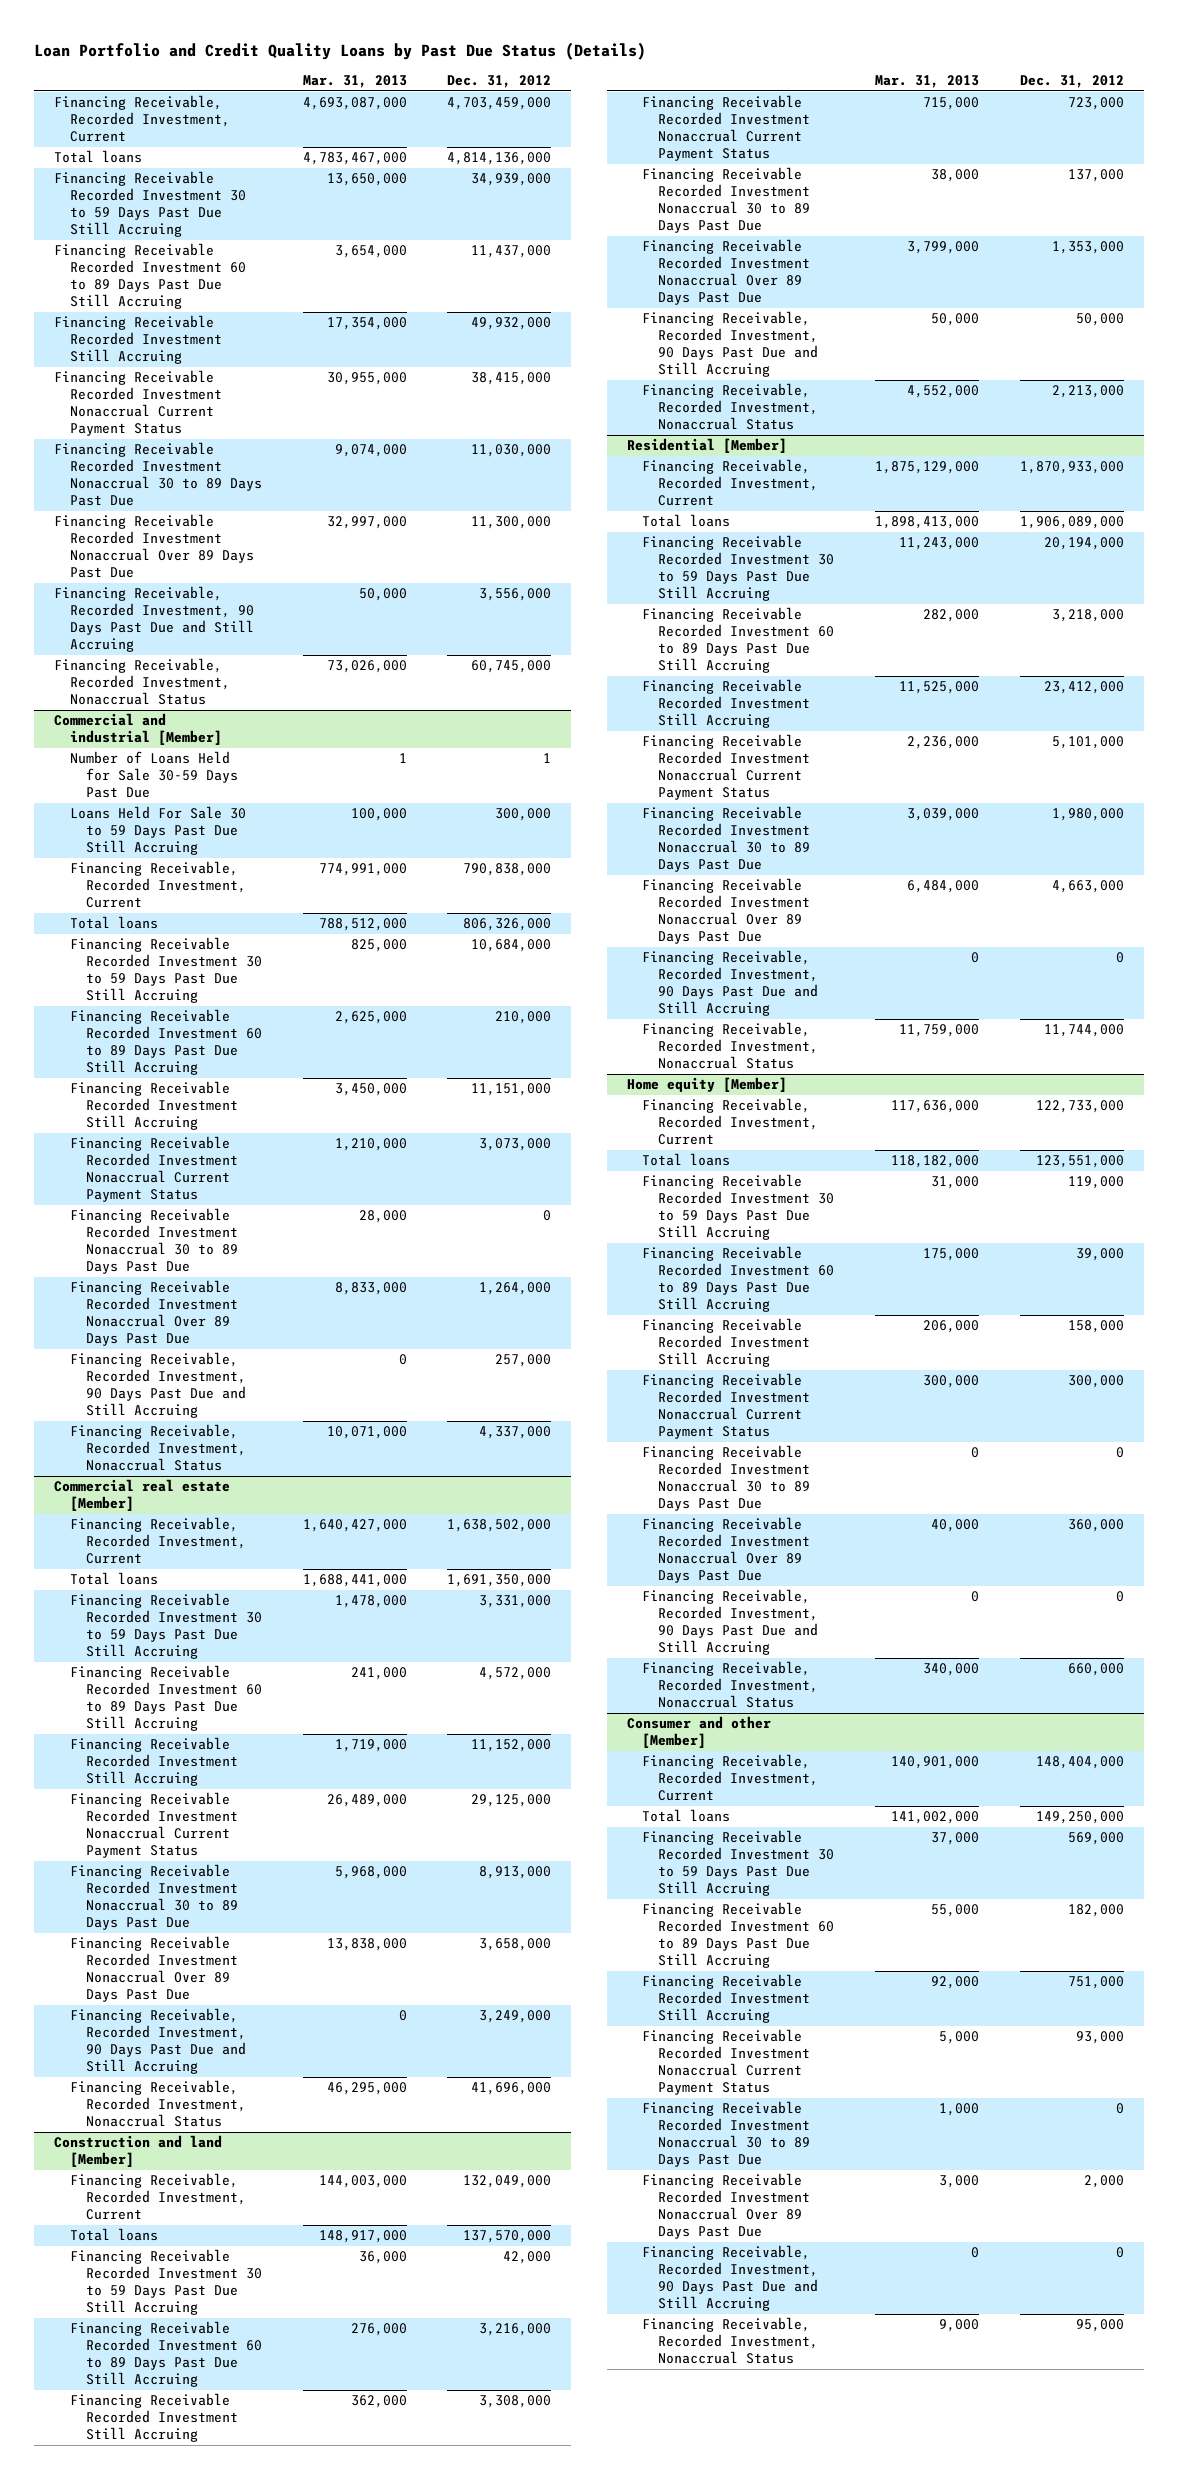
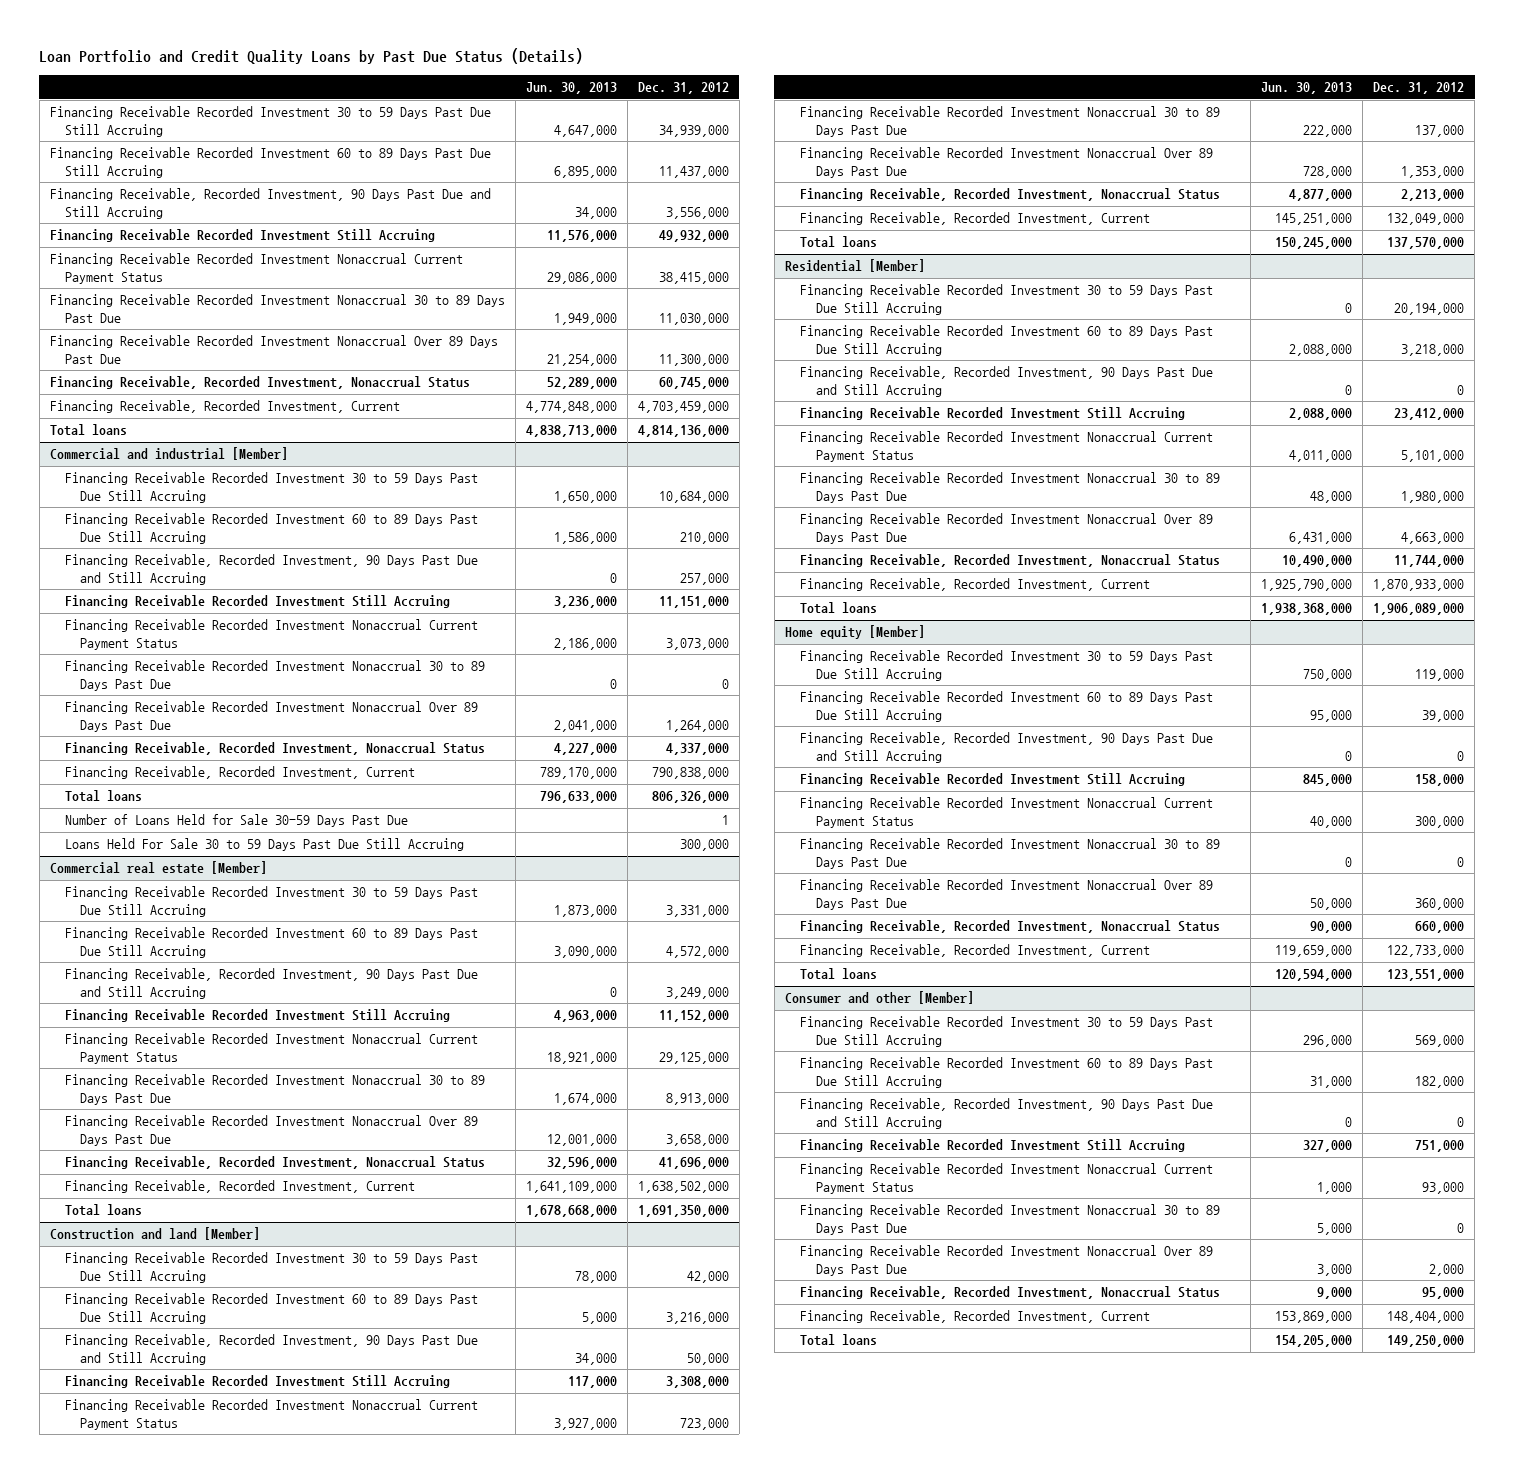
[302,75,407,89] Mar. 31, 2013 -> none
none -> [525,82,617,95] Jun. 30, 2013
[54,586,254,653] Financing Receivable, Recorded Investment, 90 Days Past Due and Still Accruing -> [49,188,491,219] Financing Receivable, Recorded Investment, 90 Days Past Due and Still Accruing
[54,95,230,143] Financing Receivable, Recorded Investment, Current -> [49,400,400,414] Financing Receivable, Recorded Investment, Current
[54,150,143,164] Total loans -> [49,424,127,437] Total loans
[69,1352,246,1419] Financing Receivable, Recorded Investment, 90 Days Past Due and Still Accruing -> [64,554,478,585] Financing Receivable, Recorded Investment, 90 Days Past Due and Still Accruing
[69,861,246,909] Financing Receivable, Recorded Investment, Current -> [64,766,415,780] Financing Receivable, Recorded Investment, Current
[69,916,158,930] Total loans -> [64,790,142,803] Total loans
[69,751,238,799] Number of Loans Held for Sale 30-59 Days Past Due -> [64,814,408,828] Number of Loans Held for Sale 30-59 Days Past Due
[69,806,246,856] Loans Held For Sale 30 to 59 Days Past Due Still Accruing -> [64,838,464,852] Loans Held For Sale 30 to 59 Days Past Due Still Accruing
[69,2008,246,2075] Financing Receivable, Recorded Investment, 90 Days Past Due and Still Accruing -> [64,968,478,999] Financing Receivable, Recorded Investment, 90 Days Past Due and Still Accruing
[69,1517,246,1565] Financing Receivable, Recorded Investment, Current -> [64,1180,415,1194] Financing Receivable, Recorded Investment, Current
[69,1572,158,1586] Total loans -> [64,1204,142,1217] Total loans
[642,311,819,378] Financing Receivable, Recorded Investment, 90 Days Past Due and Still Accruing -> [64,1334,478,1365] Financing Receivable, Recorded Investment, 90 Days Past Due and Still Accruing
[69,2173,246,2221] Financing Receivable, Recorded Investment, Current -> [800,212,1151,226] Financing Receivable, Recorded Investment, Current
[69,2228,158,2242] Total loans -> [800,236,878,249] Total loans
[642,950,819,1017] Financing Receivable, Recorded Investment, 90 Days Past Due and Still Accruing -> [800,366,1214,397] Financing Receivable, Recorded Investment, 90 Days Past Due and Still Accruing
[642,459,819,507] Financing Receivable, Recorded Investment, Current -> [800,578,1151,592] Financing Receivable, Recorded Investment, Current
[642,514,731,528] Total loans -> [800,602,878,615] Total loans
[642,1589,819,1656] Financing Receivable, Recorded Investment, 90 Days Past Due and Still Accruing -> [800,732,1214,763] Financing Receivable, Recorded Investment, 90 Days Past Due and Still Accruing
[642,1098,819,1146] Financing Receivable, Recorded Investment, Current -> [800,944,1151,958] Financing Receivable, Recorded Investment, Current
[642,1153,731,1167] Total loans -> [800,968,878,981] Total loans
[642,2245,819,2312] Financing Receivable, Recorded Investment, 90 Days Past Due and Still Accruing -> [800,1098,1214,1129] Financing Receivable, Recorded Investment, 90 Days Past Due and Still Accruing
[642,1754,819,1802] Financing Receivable, Recorded Investment, Current -> [800,1310,1151,1324] Financing Receivable, Recorded Investment, Current
[642,1809,731,1823] Total loans -> [800,1334,878,1347] Total loans

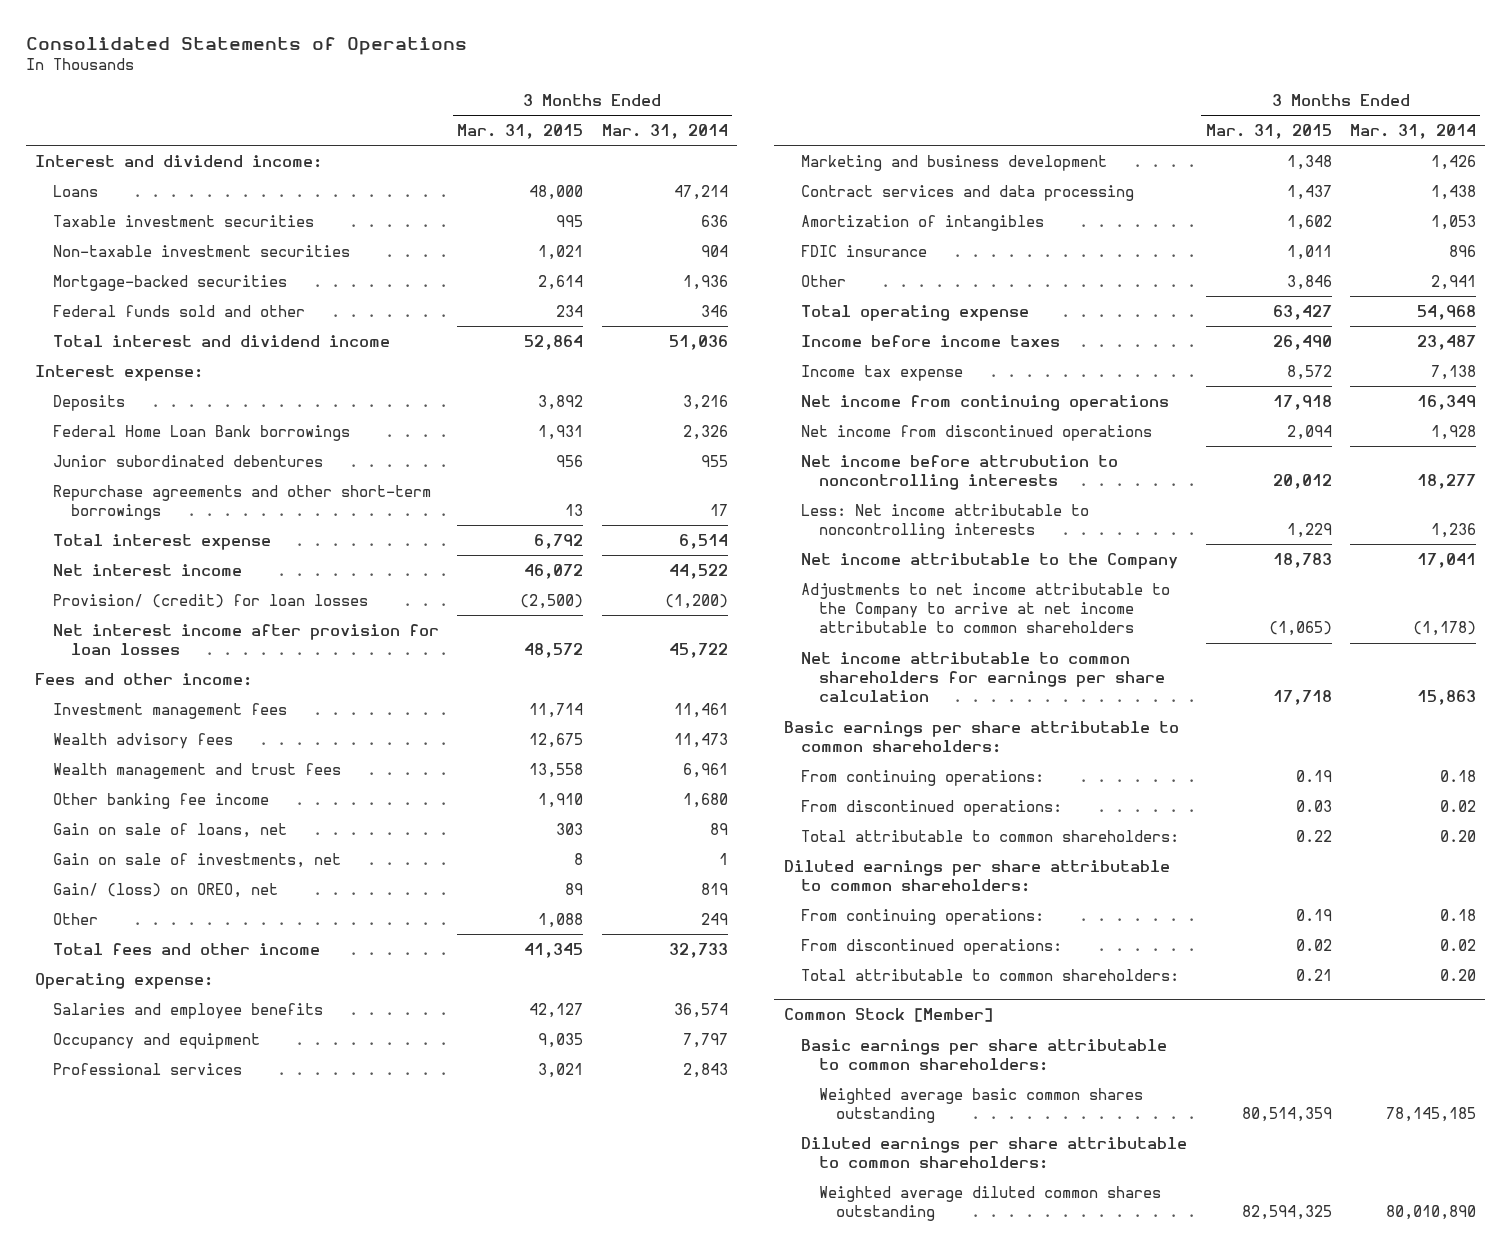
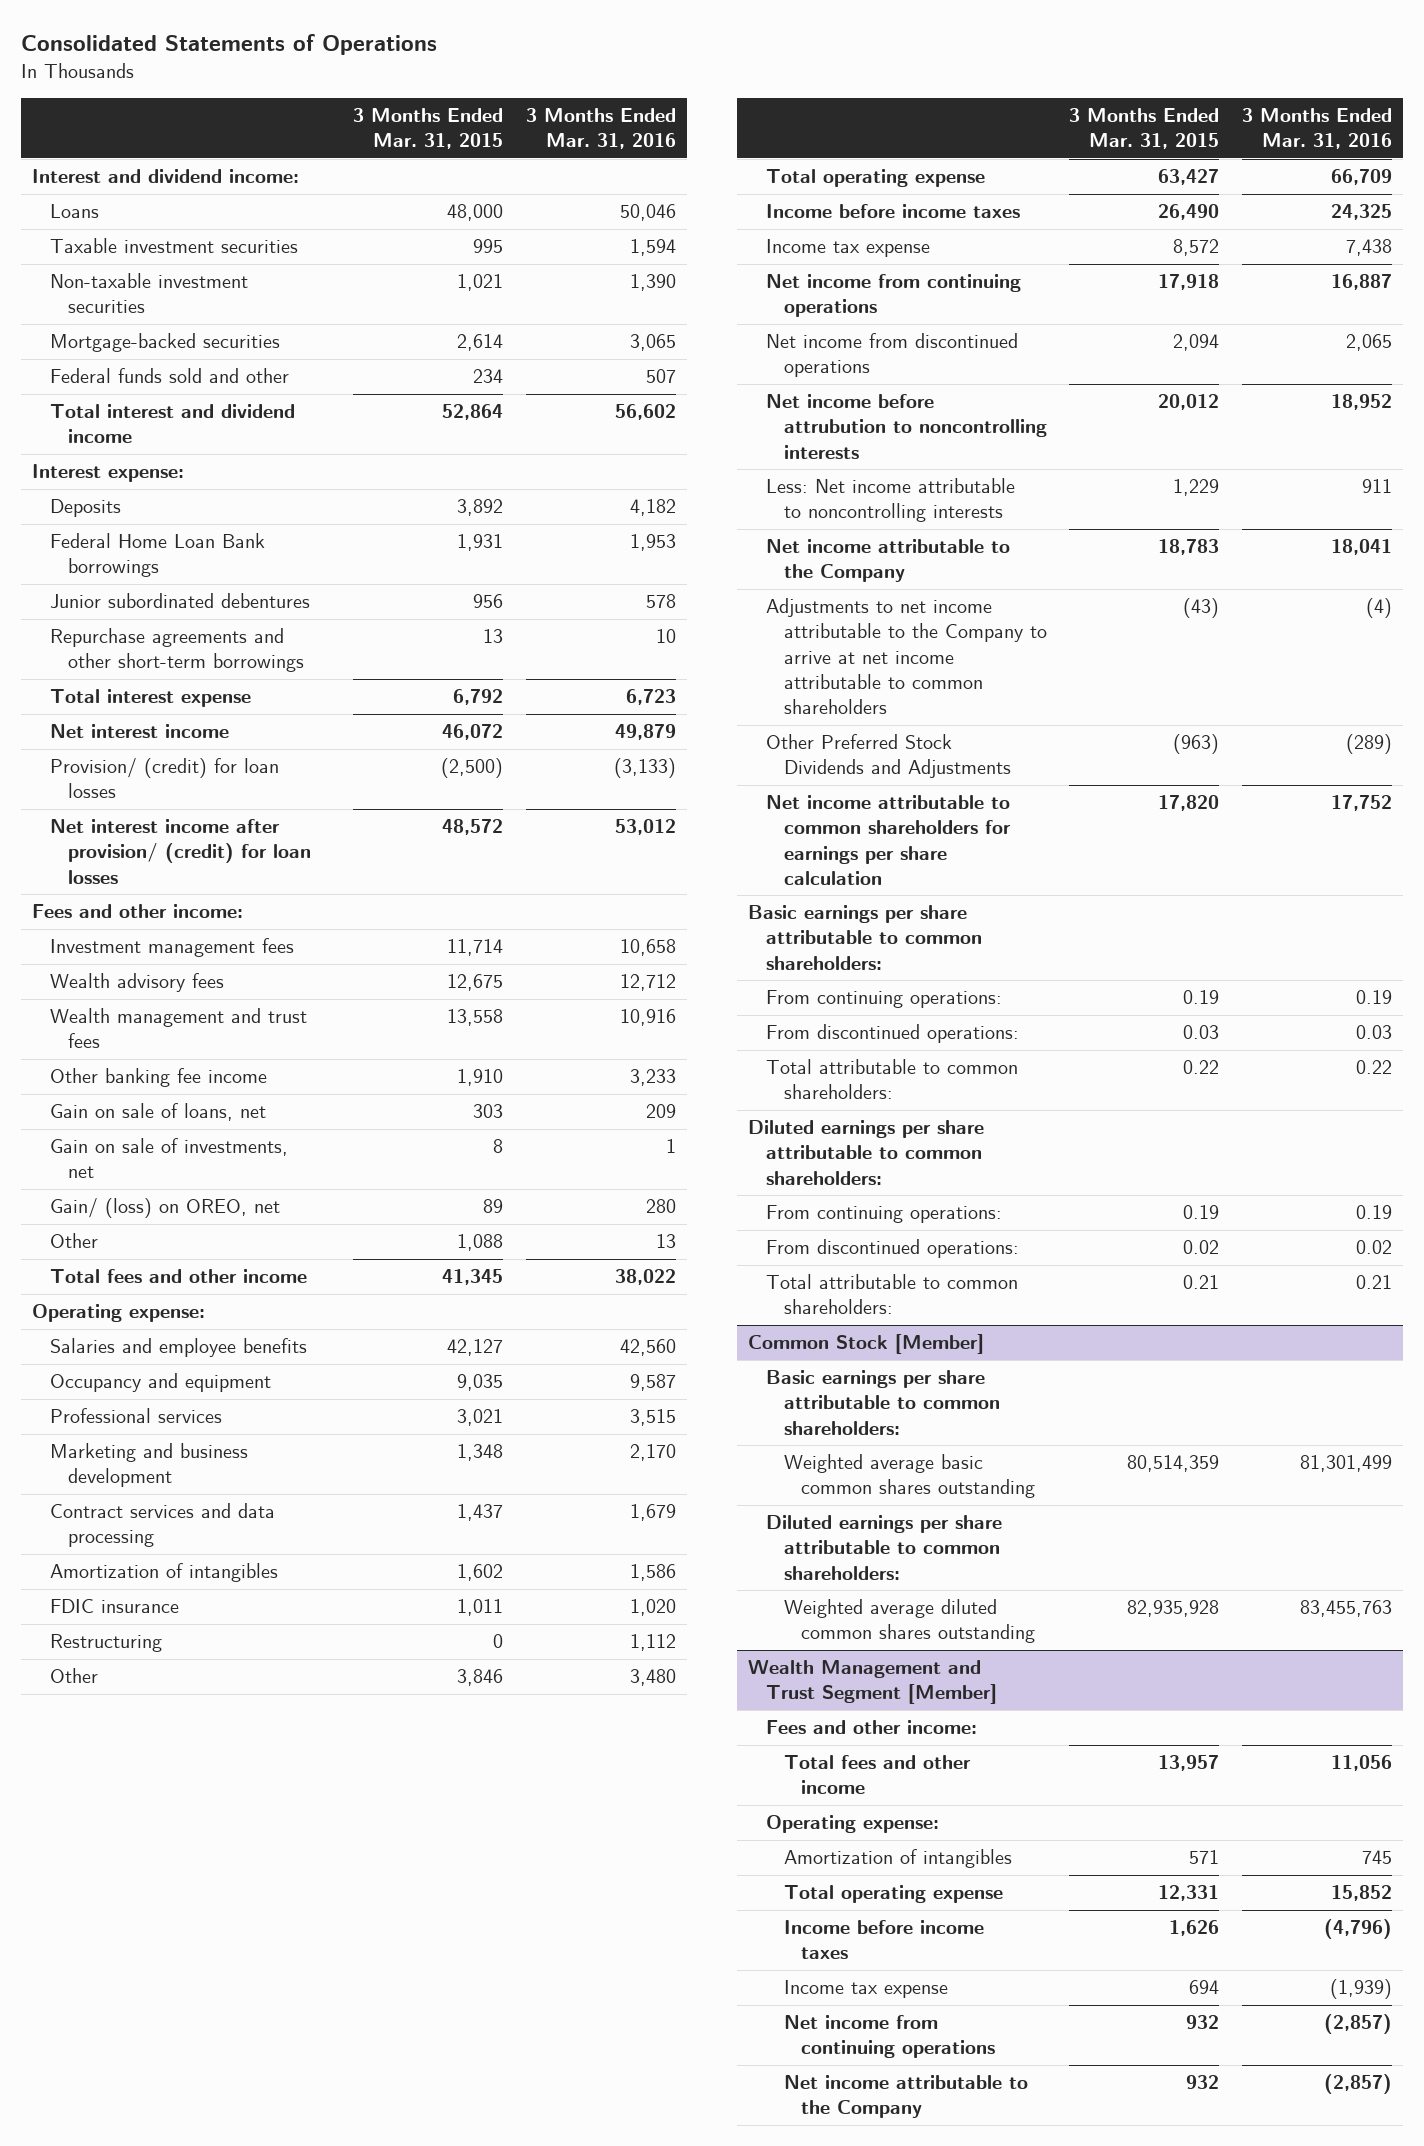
[601,124,728,140] Mar. 31, 2014 -> none
none -> [525,108,676,150] 3 Months Ended Mar. 31, 2016
[52,623,439,656] Net interest income after provision for loan losses -> [49,819,311,884] Net interest income after provision/ (credit) for loan losses
none -> [49,1634,162,1653] Restructuring
[1268,621,1332,637] (1,065) -> [1183,598,1220,619] (43)
none -> [765,734,1011,779] Other Preferred Stock Dividends and Adjustments
[1272,690,1332,706] 17,718 -> [1158,795,1220,812] 17,820
[1241,1205,1332,1221] 82,594,325 -> [1127,1600,1220,1618] 82,935,928
none -> [748,1660,997,1705] Wealth Management and Trust Segment [Member]
none -> [765,1720,977,1735] Fees and other income:
none -> [783,1755,971,1795] Total fees and other income
none -> [765,1815,939,1834] Operating expense:
none -> [783,1849,1012,1869] Amortization of intangibles
none -> [783,1885,1003,1904] Total operating expense
none -> [783,1920,984,1960] Income before income taxes
none -> [783,1980,948,1999] Income tax expense
none -> [783,2015,996,2059] Net income from continuing operations
none -> [783,2075,1028,2119] Net income attributable to the Company

